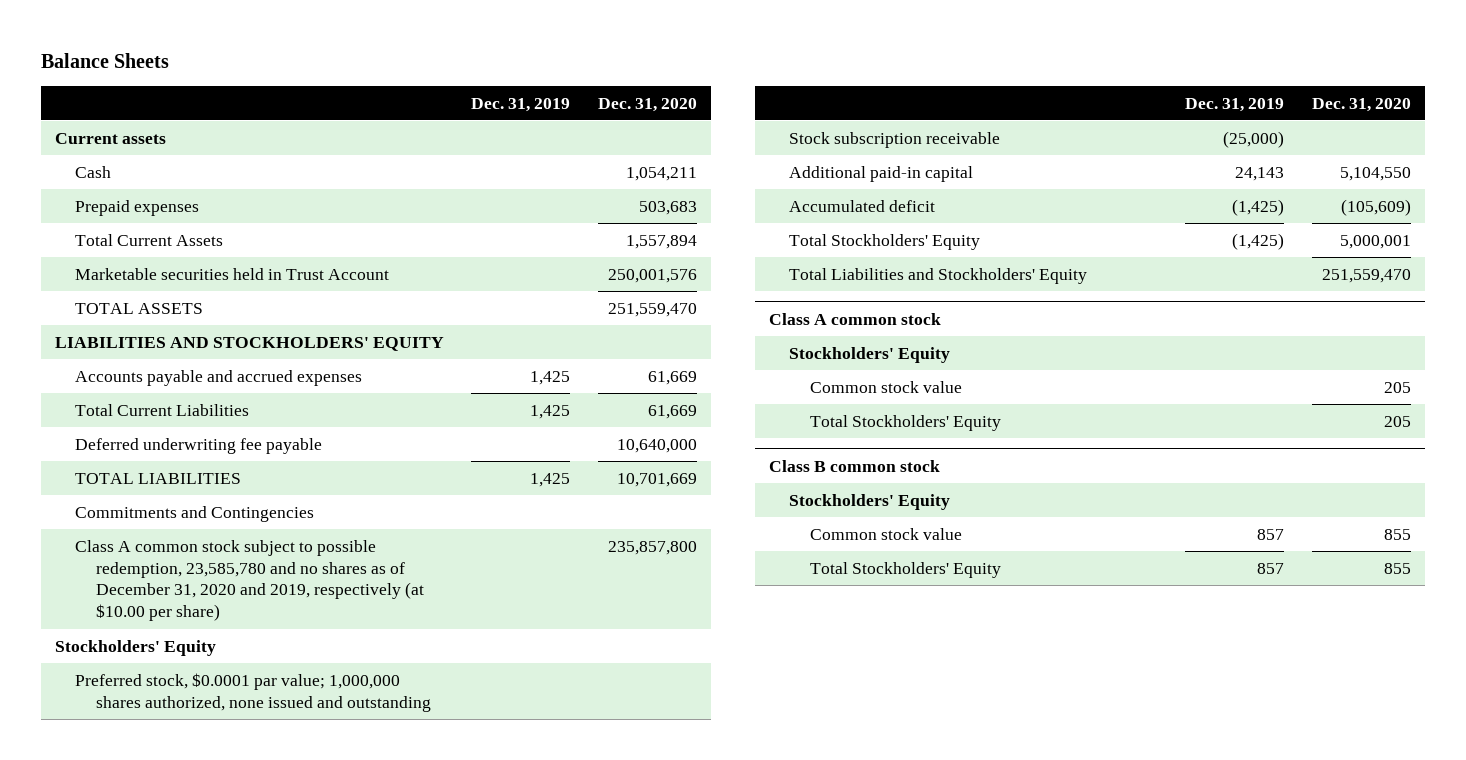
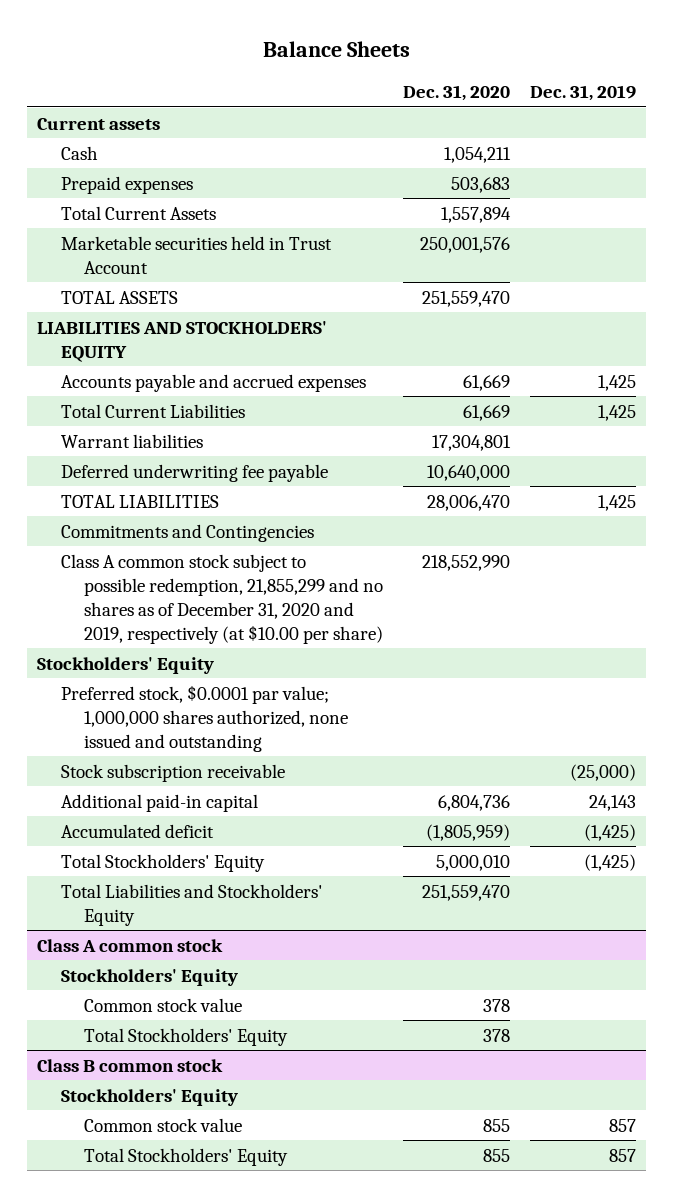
none -> [60,433,203,448] Warrant liabilities
[617,472,698,487] 10,701,669 -> [427,494,511,511] 28,006,470
[75,539,424,622] Class A common stock subject to possible redemption, 23,585,780 and no shares as of December 31, 2020 and 2019, respectively (at $10.00 per share) -> [60,553,384,644] Class A common stock subject to possible redemption, 21,855,299 and no shares as of December 31, 2020 and 2019, respectively (at $10.00 per share)
[608,540,698,555] 235,857,800 -> [422,554,511,571] 218,552,990
[1339,166,1411,181] 5,104,550 -> [438,794,511,811] 6,804,736
[1340,198,1411,216] (105,609) -> [426,823,511,841] (1,805,959)
[1339,234,1411,249] 5,000,001 -> [436,854,511,871] 5,000,010
[1383,381,1411,393] 205 -> [483,998,511,1012] 378
[1383,415,1411,427] 205 -> [483,1028,511,1042] 378

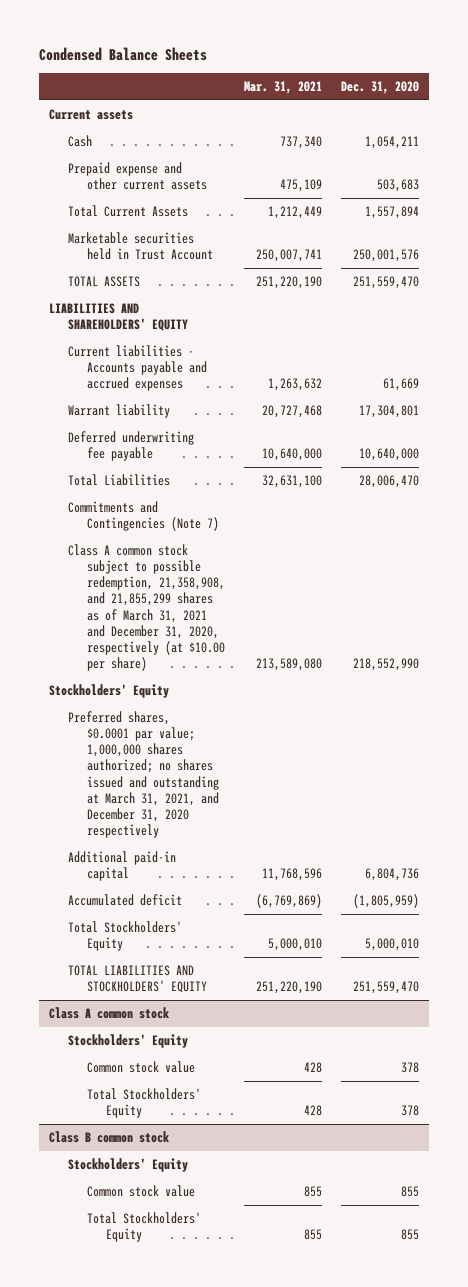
[262,41,410,58] Balance Sheets -> [39,46,208,61] Condensed Balance Sheets
[530,85,637,102] Dec. 31, 2019 -> none
none -> [244,81,323,95] Mar. 31, 2021
[60,175,193,194] Prepaid expenses -> [67,161,208,191] Prepaid expense and other current assets
[60,403,245,418] Total Current Liabilities -> none
[37,320,328,362] LIABILITIES AND STOCKHOLDERS' EQUITY -> [48,302,188,332] LIABILITIES AND SHAREHOLDERS' EQUITY
[60,373,366,392] Accounts payable and accrued expenses -> [67,344,208,392] Current liabilities - Accounts payable and accrued expenses
[60,433,203,448] Warrant liabilities -> [67,403,170,418] Warrant liability
[60,494,219,508] TOTAL LIABILITIES -> [67,473,170,486] Total Liabilities
[60,523,314,542] Commitments and Contingencies -> [67,500,220,532] Commitments and Contingencies (Note 7)
[60,553,384,644] Class A common stock subject to possible redemption, 21,855,299 and no shares as of December 31, 2020 and 2019, respectively (at $10.00 per share) -> [67,543,226,672] Class A common stock subject to possible redemption, 21,358,908, and 21,855,299 shares as of March 31, 2021 and December 31, 2020, respectively (at $10.00 per share)
[60,763,285,782] Stock subscription receivable -> none
[60,684,349,752] Preferred stock, $0.0001 par value; 1,000,000 shares authorized, none issued and outstanding -> [67,710,220,839] Preferred shares, $0.0001 par value; 1,000,000 shares authorized; no shares issued and outstanding at March 31, 2021, and December 31, 2020 respectively
[60,883,323,926] Total Liabilities and Stockholders' Equity -> [67,964,208,994] TOTAL LIABILITIES AND STOCKHOLDERS' EQUITY

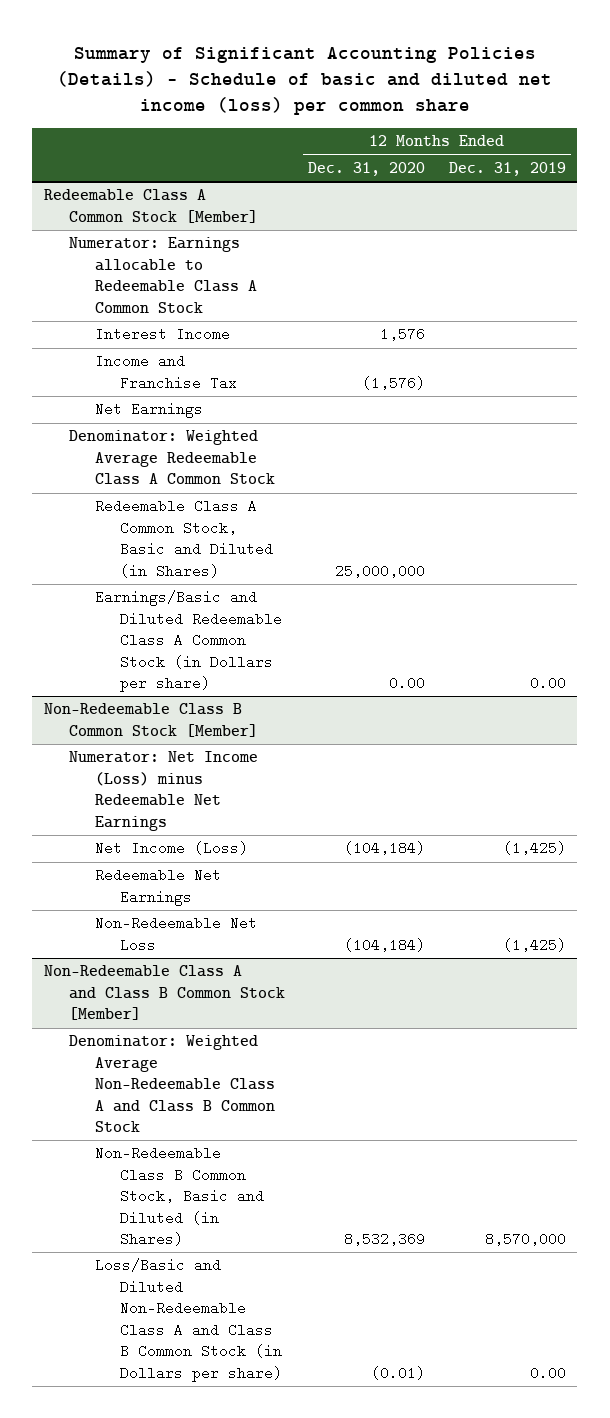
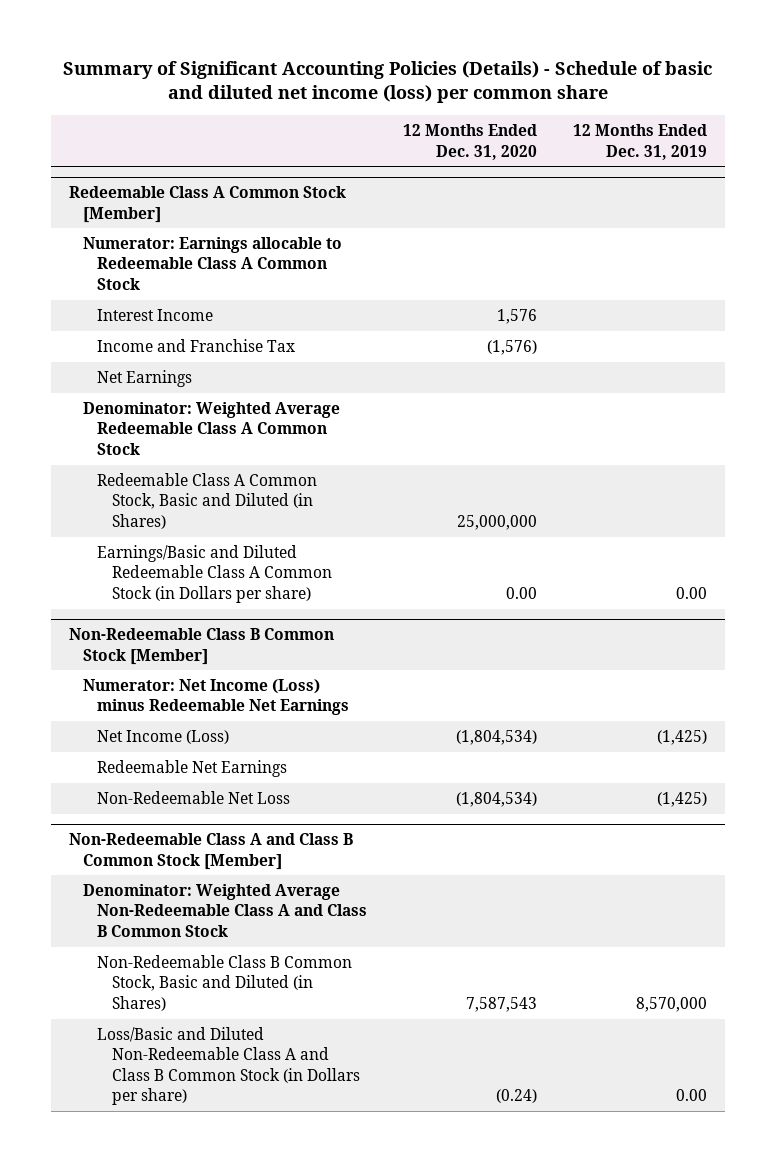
[344,841,426,856] (104,184) -> [456,730,538,746] (1,804,534)
[344,937,426,952] (104,184) -> [456,792,538,808] (1,804,534)
[344,1232,426,1247] 8,532,369 -> [466,996,538,1012] 7,587,543
[371,1365,426,1380] (0.01) -> [496,1089,538,1104] (0.24)

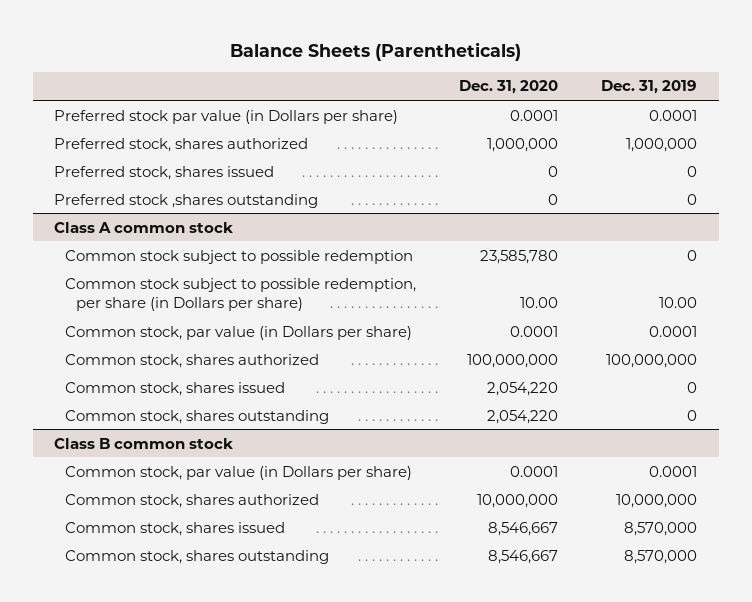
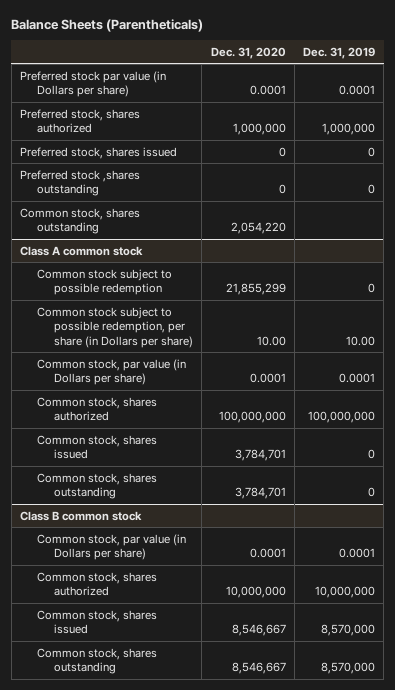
none -> [19,207,140,235] Common stock, shares outstanding
[480,249,559,264] 23,585,780 -> [225,283,286,296] 21,855,299
[487,381,559,396] 2,054,220 -> [234,449,286,462] 3,784,701
[487,409,559,424] 2,054,220 -> [234,487,286,500] 3,784,701

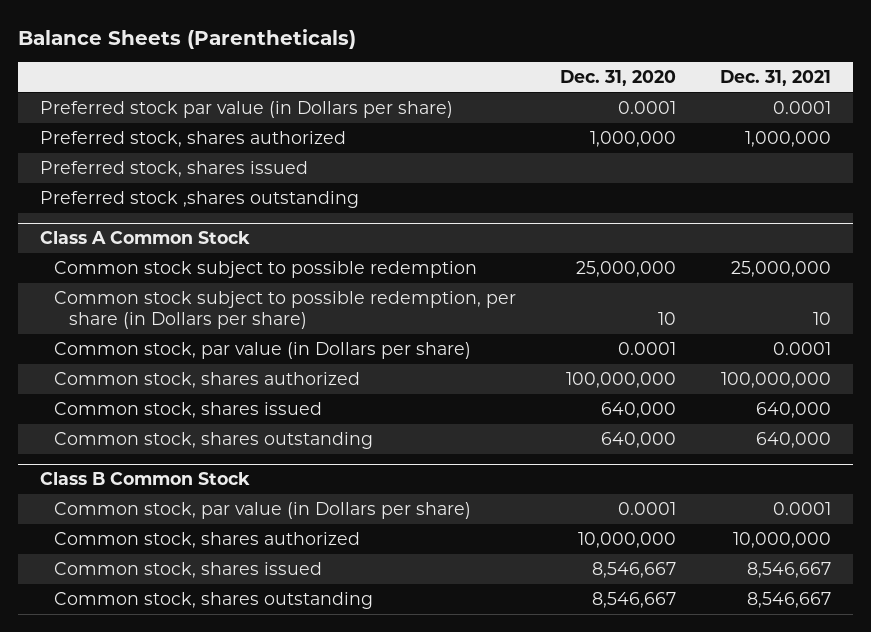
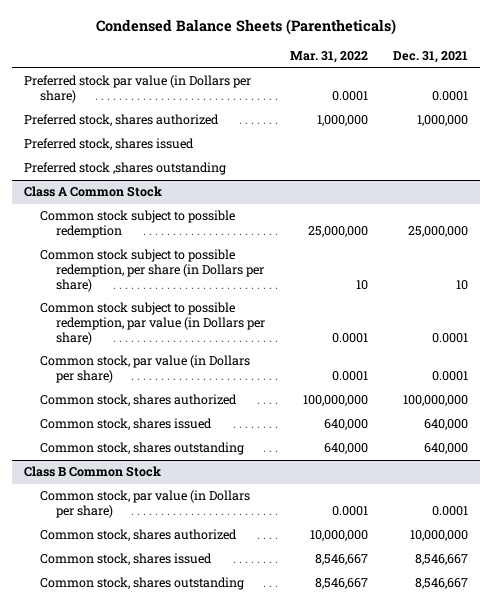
[17,28,356,49] Balance Sheets (Parentheticals) -> [96,19,397,36] Condensed Balance Sheets (Parentheticals)
[560,70,677,87] Dec. 31, 2020 -> none
none -> [290,51,369,64] Mar. 31, 2022
none -> [40,302,266,345] Common stock subject to possible redemption, par value (in Dollars per share)

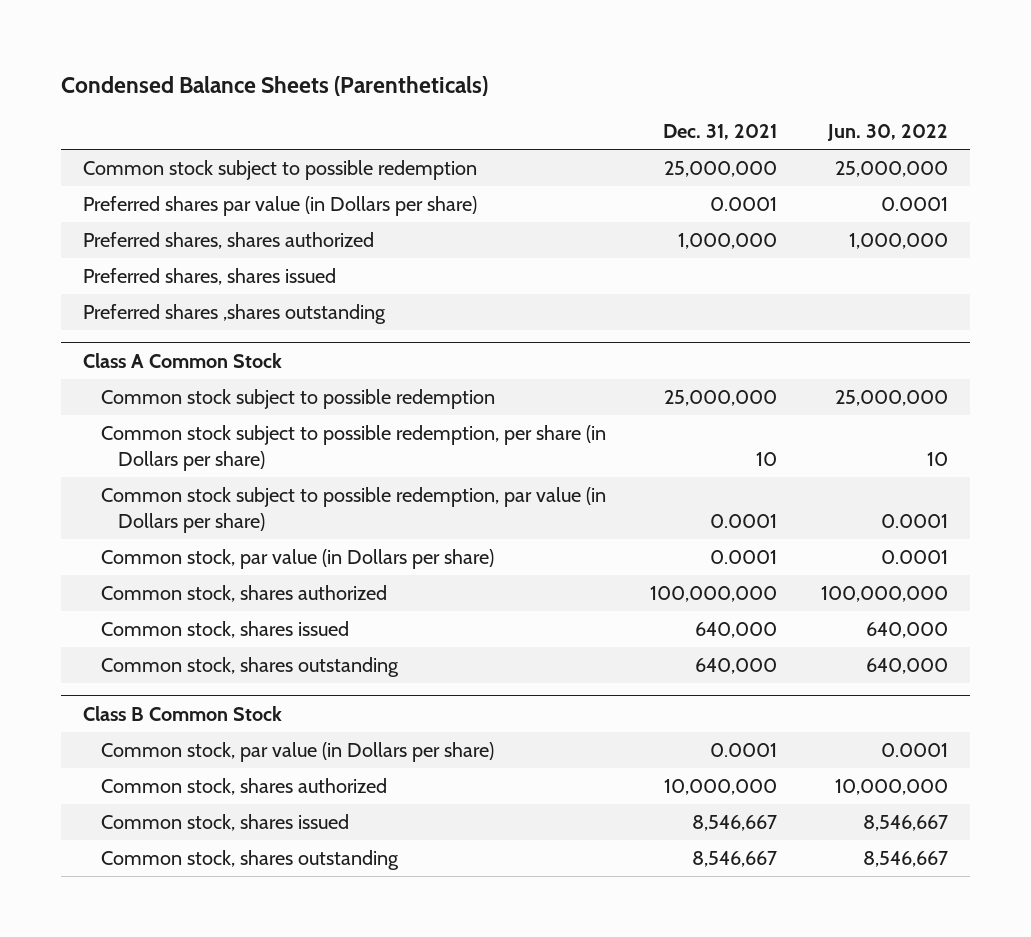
[290,51,369,64] Mar. 31, 2022 -> none
none -> [826,123,948,141] Jun. 30, 2022
none -> [83,160,478,181] Common stock subject to possible redemption
[24,75,252,104] Preferred stock par value (in Dollars per share) -> [83,196,478,217] Preferred shares par value (in Dollars per share)
[24,114,220,127] Preferred stock, shares authorized -> [83,232,375,250] Preferred shares, shares authorized
[24,138,195,151] Preferred stock, shares issued -> [83,268,337,286] Preferred shares, shares issued
[24,162,227,176] Preferred stock ,shares outstanding -> [83,304,387,325] Preferred shares ,shares outstanding

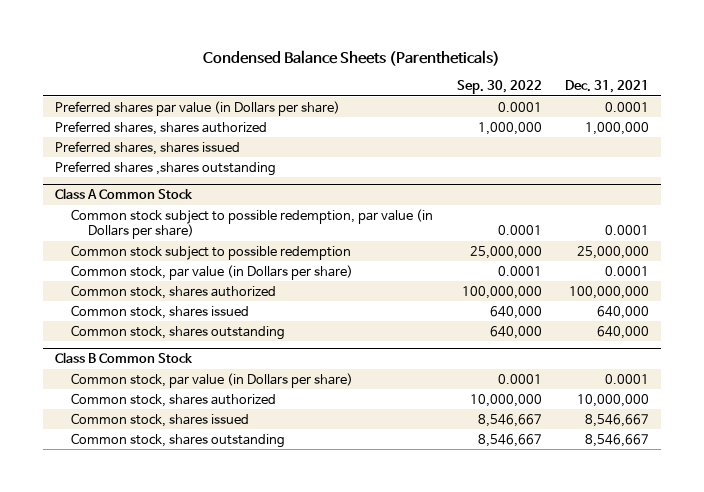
[826,123,948,141] Jun. 30, 2022 -> none
none -> [456,80,542,95] Sep. 30, 2022
[83,160,478,181] Common stock subject to possible redemption -> none
[100,425,606,472] Common stock subject to possible redemption, per share (in Dollars per share) -> none
[100,389,495,410] Common stock subject to possible redemption -> [71,244,352,260] Common stock subject to possible redemption

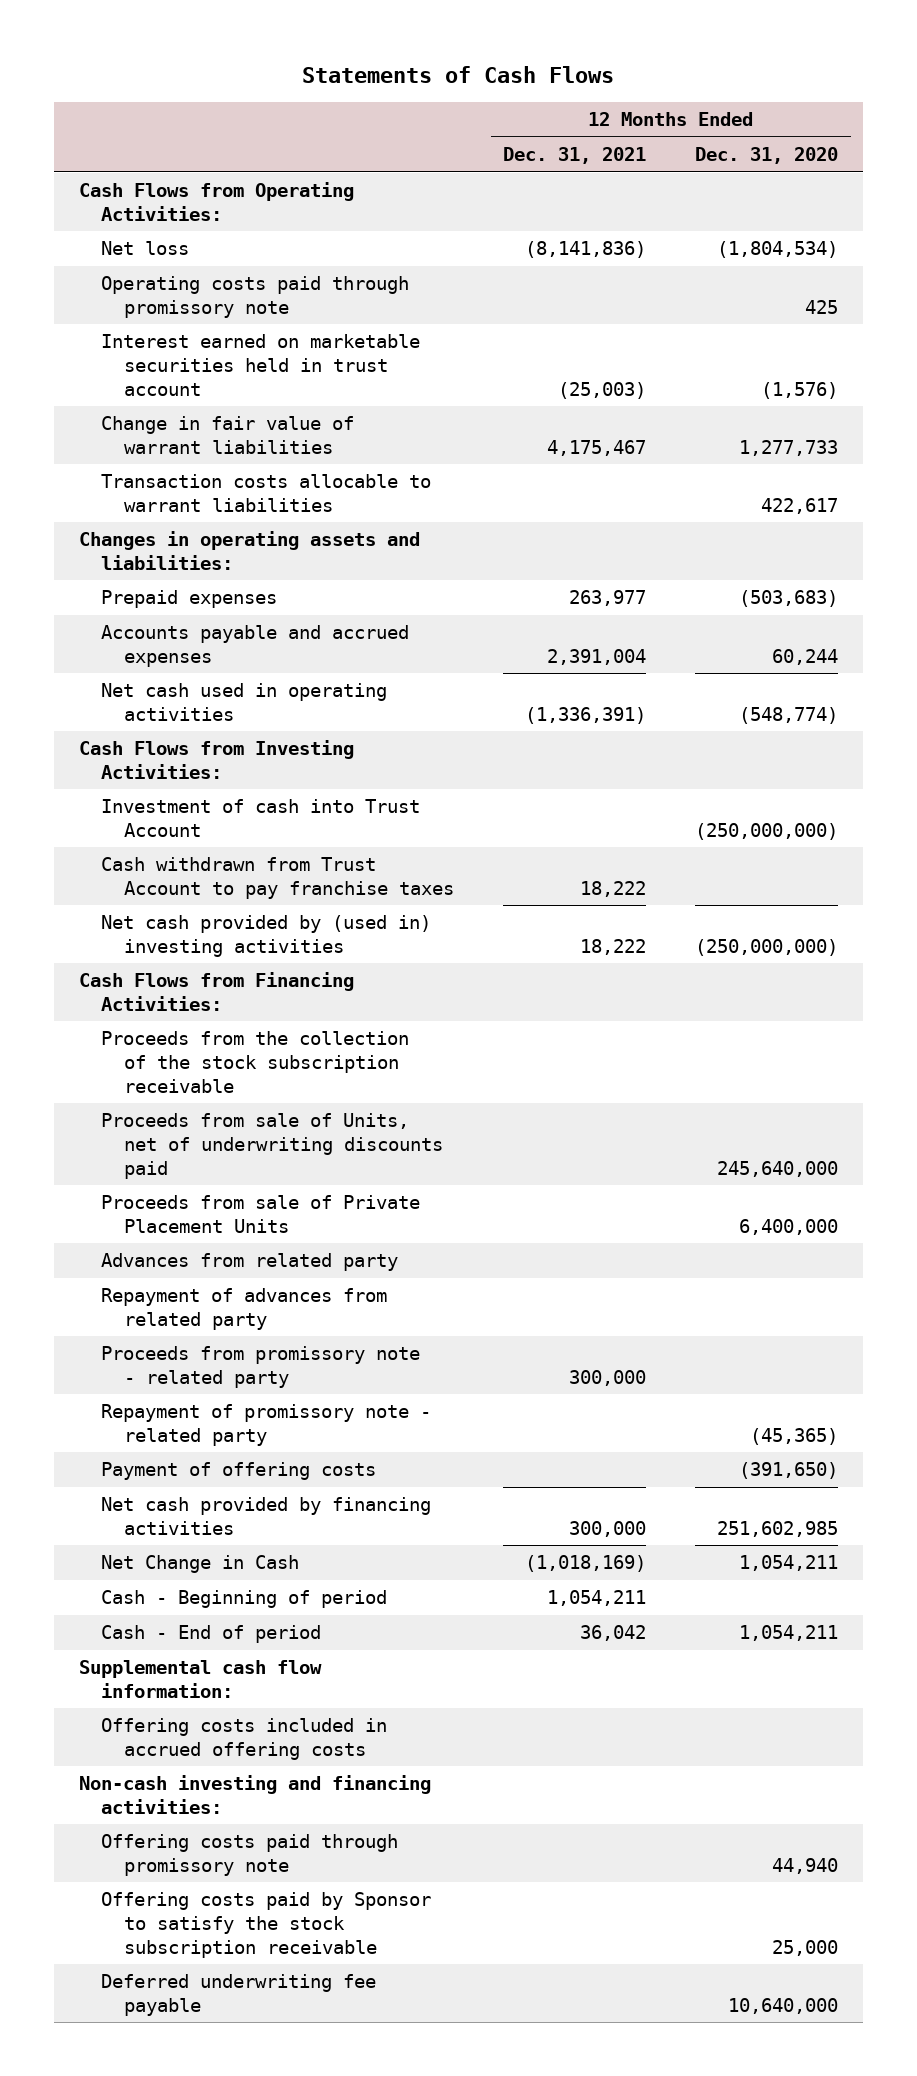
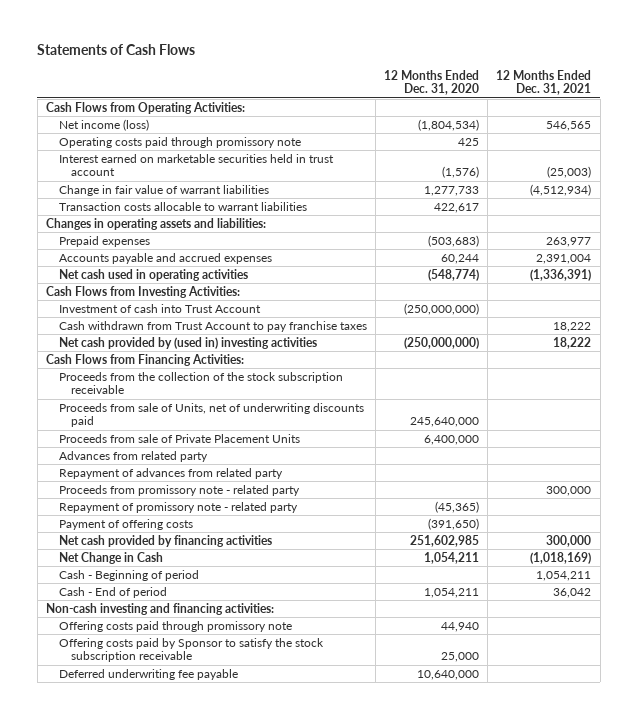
[101,241,190,256] Net loss -> [58,118,149,131] Net income (loss)
[525,241,647,259] (8,141,836) -> [546,120,592,131] 546,565
[547,440,647,457] 4,175,467 -> [530,183,592,196] (4,512,934)
[78,1660,322,1699] Supplemental cash flow information: -> none
[101,1718,388,1761] Offering costs included in accrued offering costs -> none

